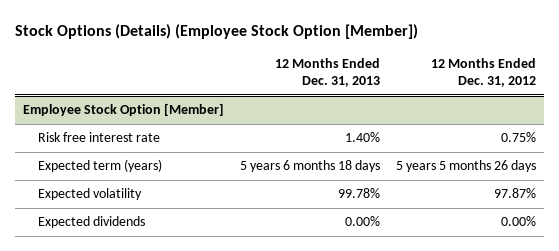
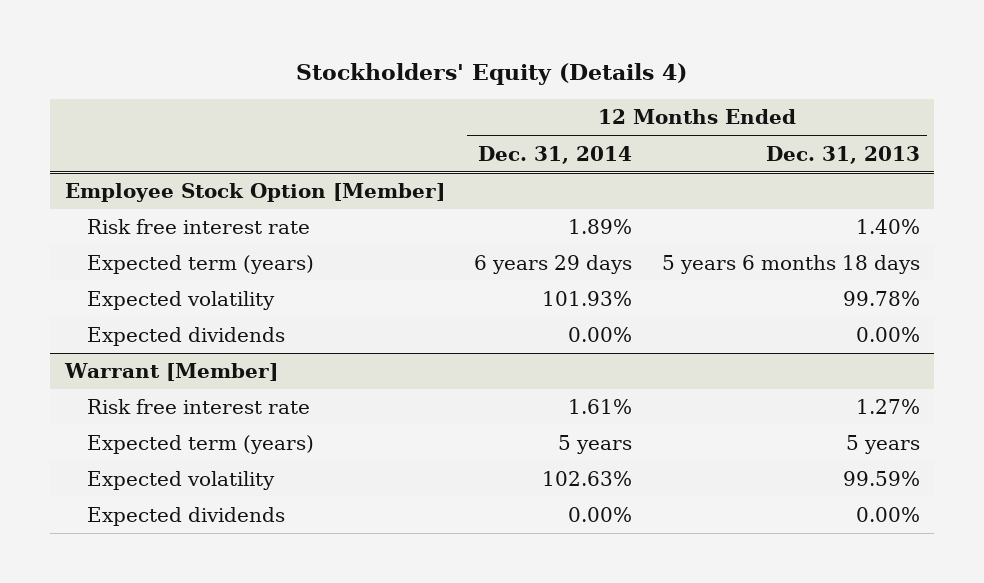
[15,24,419,40] Stock Options (Details) (Employee Stock Option [Member]) -> [296,62,688,85] Stockholders' Equity (Details 4)
[431,58,537,88] 12 Months Ended Dec. 31, 2012 -> none
none -> [478,145,633,164] Dec. 31, 2014
none -> [63,363,278,382] Warrant [Member]
none -> [87,399,311,415] Risk free interest rate
none -> [87,435,315,455] Expected term (years)
none -> [87,471,276,491] Expected volatility
none -> [87,507,286,527] Expected dividends

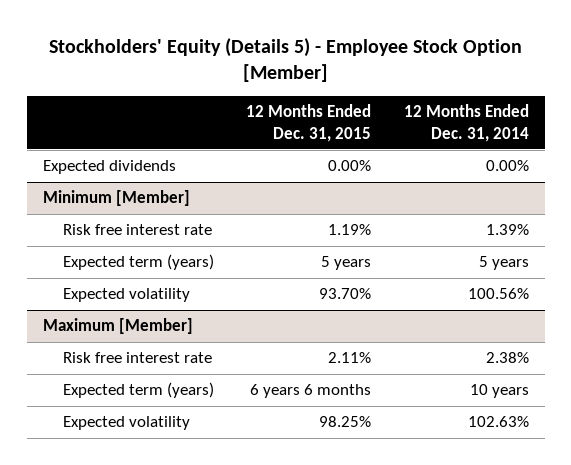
[296,62,688,85] Stockholders' Equity (Details 4) -> [48,37,522,82] Stockholders' Equity (Details 5) - Employee Stock Option [Member]
[765,145,920,164] Dec. 31, 2013 -> none
none -> [246,104,372,142] 12 Months Ended Dec. 31, 2015
[64,183,445,203] Employee Stock Option [Member] -> none
[87,219,311,235] Risk free interest rate -> none
[87,255,315,275] Expected term (years) -> none
[87,291,276,311] Expected volatility -> none
[63,363,278,382] Warrant [Member] -> none
none -> [42,190,190,207] Minimum [Member]
[568,399,633,415] 1.61% -> [485,224,529,236] 1.39%
none -> [63,288,191,303] Expected volatility
none -> [42,318,193,335] Maximum [Member]
none -> [63,352,213,364] Risk free interest rate
none -> [63,382,215,399] Expected term (years)
[87,507,286,527] Expected dividends -> none

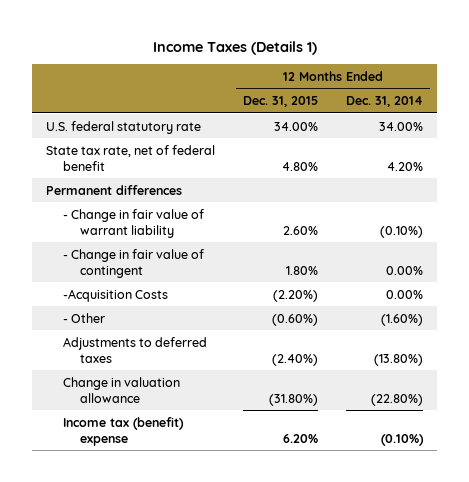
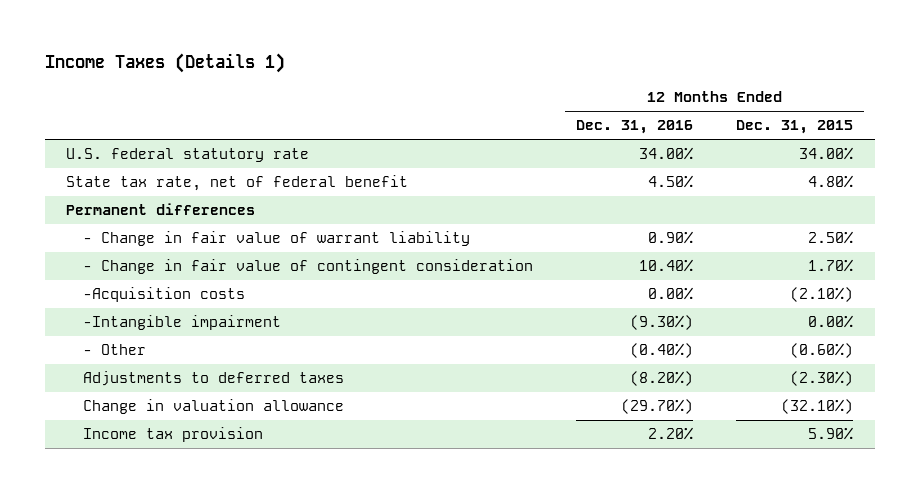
[346,96,424,108] Dec. 31, 2014 -> none
none -> [575,120,693,135] Dec. 31, 2016
[283,225,319,235] 2.60% -> [808,231,854,245] 2.50%
[62,248,204,278] - Change in fair value of contingent -> [82,259,533,275] - Change in fair value of contingent consideration
[286,265,319,275] 1.80% -> [808,259,854,273] 1.70%
[62,288,168,302] -Acquisition Costs -> [82,287,245,303] -Acquisition costs
[273,289,319,302] (2.20%) -> [790,287,854,303] (2.10%)
none -> [82,315,281,331] -Intangible impairment
[272,353,319,366] (2.40%) -> [790,371,854,387] (2.30%)
[269,393,319,406] (31.80%) -> [781,399,854,415] (32.10%)
[62,416,184,446] Income tax (benefit) expense -> [82,427,263,443] Income tax provision
[283,433,319,443] 6.20% -> [808,427,854,441] 5.90%

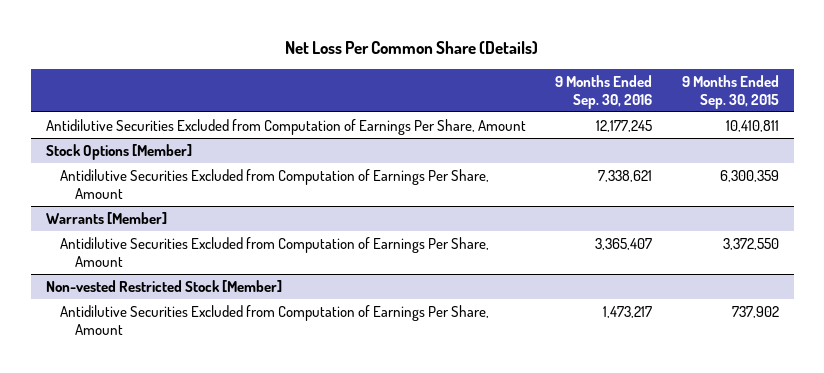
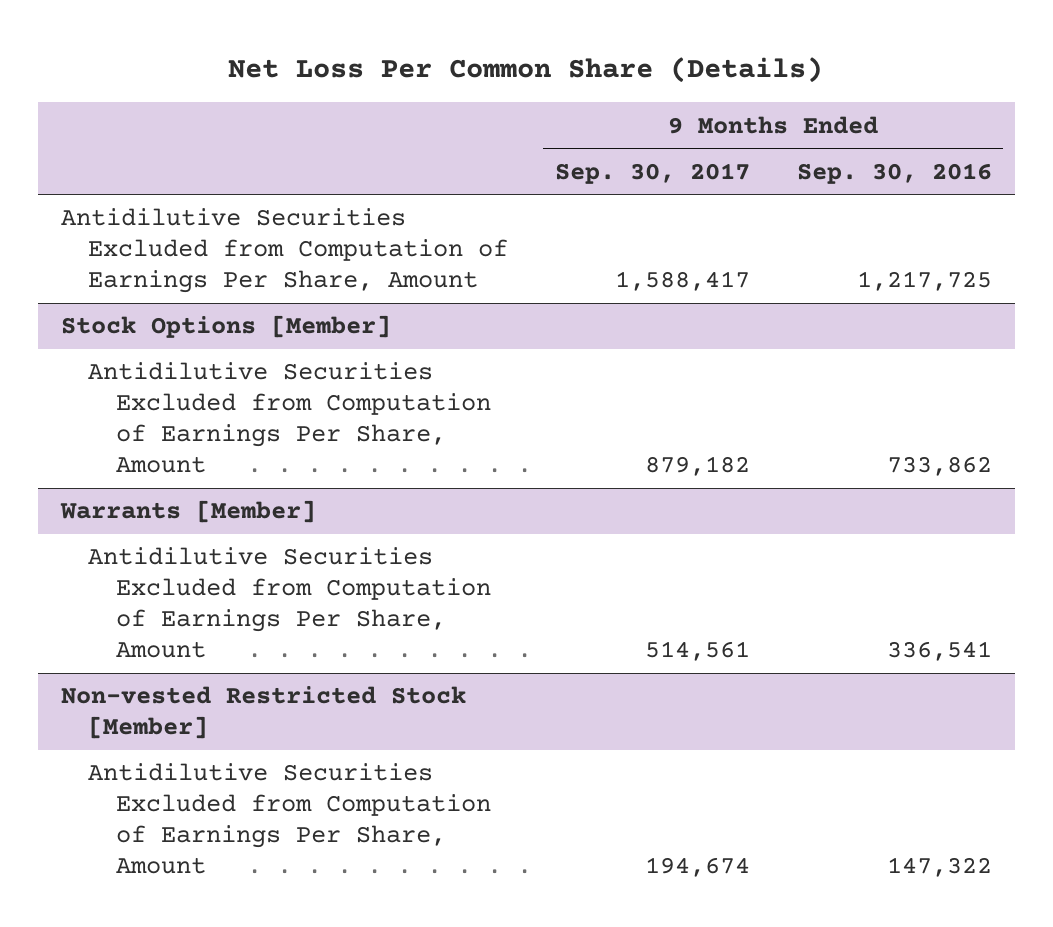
[681,74,779,109] 9 Months Ended Sep. 30, 2015 -> none
none -> [555,162,751,184] Sep. 30, 2017
[596,120,653,133] 12,177,245 -> [856,271,992,292] 1,217,725
[598,170,653,183] 7,338,621 -> [886,456,992,477] 733,862
[595,238,653,251] 3,365,407 -> [886,641,992,662] 336,541
[603,306,653,319] 1,473,217 -> [886,857,992,878] 147,322

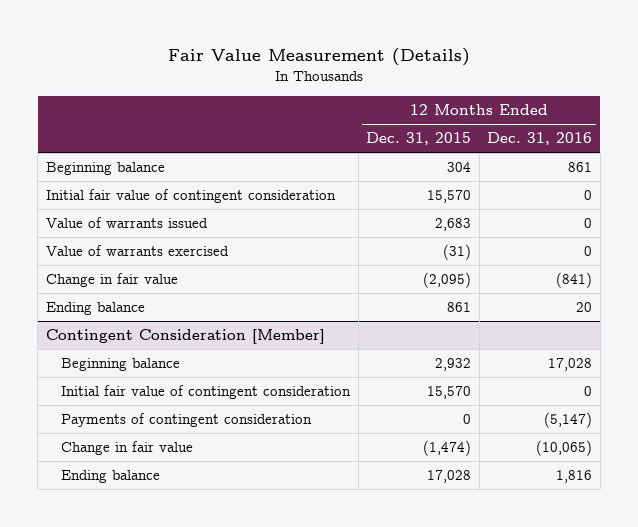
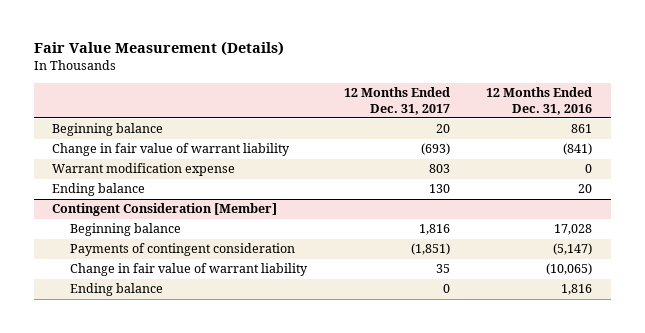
[366,132,472,146] Dec. 31, 2015 -> none
none -> [343,87,450,115] 12 Months Ended Dec. 31, 2017
[45,189,336,204] Initial fair value of contingent consideration -> none
[45,217,208,229] Value of warrants issued -> none
[45,245,229,257] Value of warrants exercised -> none
[45,273,178,288] Change in fair value -> [52,143,291,157] Change in fair value of warrant liability
none -> [52,163,236,177] Warrant modification expense
[61,385,352,400] Initial fair value of contingent consideration -> none
[61,441,194,456] Change in fair value -> [69,263,308,277] Change in fair value of warrant liability

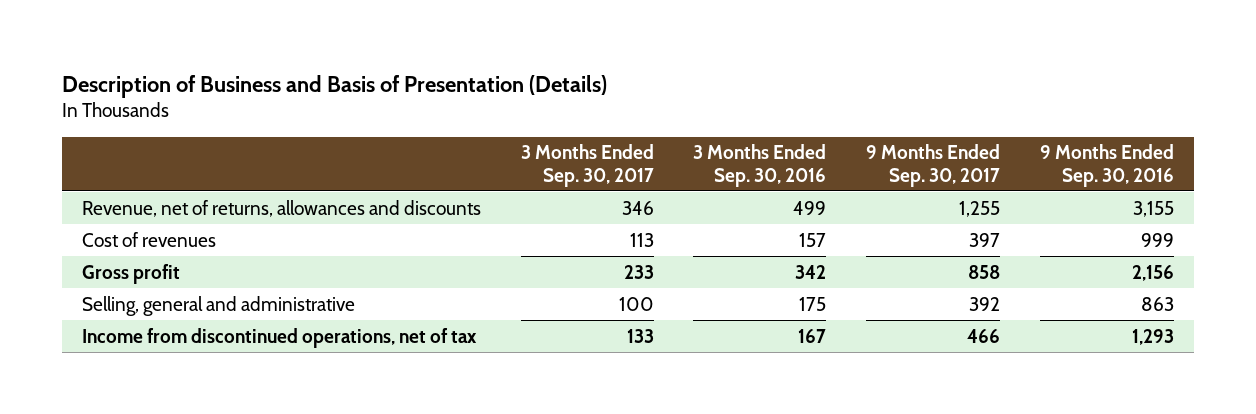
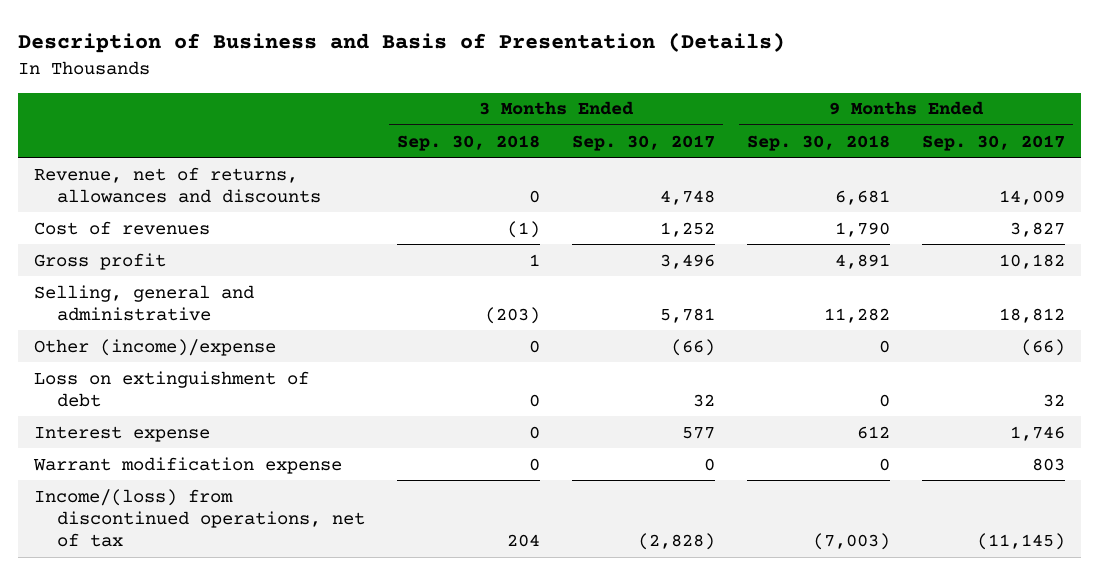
[693,144,827,187] 3 Months Ended Sep. 30, 2016 -> none
[1040,144,1175,187] 9 Months Ended Sep. 30, 2016 -> none
none -> [396,134,540,151] Sep. 30, 2018
none -> [746,134,890,151] Sep. 30, 2018
[621,200,654,215] 346 -> [659,189,715,205] 4,748
[959,200,1001,217] 1,255 -> [998,189,1065,205] 14,009
[629,232,654,247] 113 -> [659,221,715,237] 1,252
[969,232,1001,247] 397 -> [1009,221,1065,237] 3,827
[623,264,654,279] 233 -> [659,253,715,269] 3,496
[968,264,1001,279] 858 -> [998,253,1065,269] 10,182
[618,296,654,311] 100 -> [659,307,715,323] 5,781
[969,296,1001,311] 392 -> [998,307,1065,323] 18,812
none -> [34,338,277,356] Other (income)/expense
none -> [34,370,310,407] Loss on extinguishment of debt
none -> [34,425,211,442] Interest expense
none -> [33,456,343,474] Warrant modification expense
[81,327,477,348] Income from discontinued operations, net of tax -> [34,488,365,547] Income/(loss) from discontinued operations, net of tax
[626,328,654,343] 133 -> [637,532,715,550] (2,828)
[967,328,1001,343] 466 -> [976,532,1065,550] (11,145)

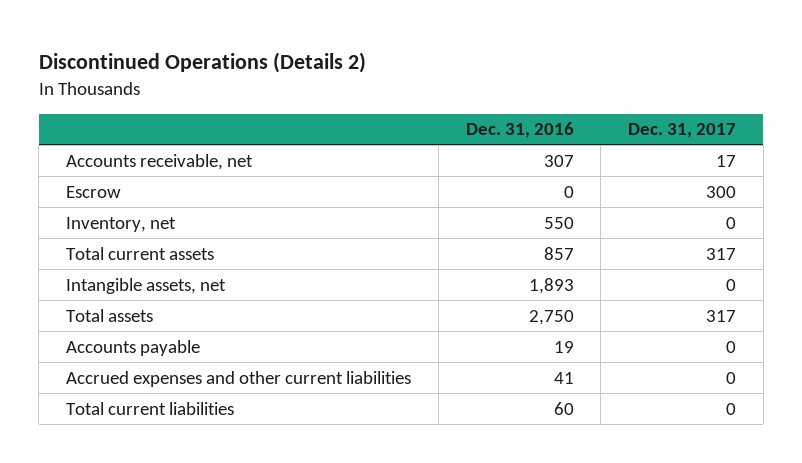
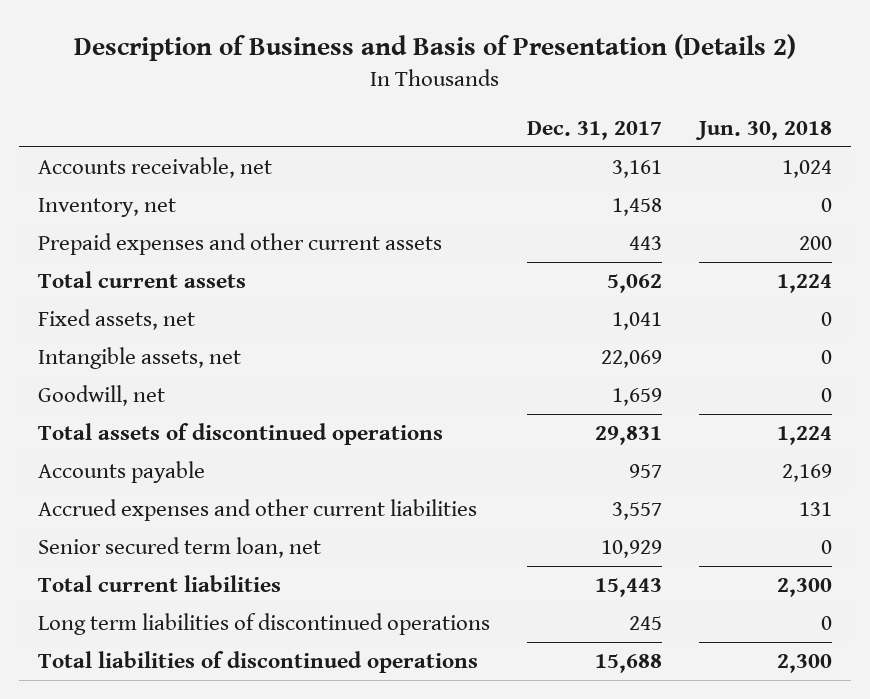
[38,51,366,73] Discontinued Operations (Details 2) -> [74,34,797,62] Description of Business and Basis of Presentation (Details 2)
[465,122,574,139] Dec. 31, 2016 -> none
none -> [695,121,833,141] Jun. 30, 2018
[66,185,122,198] Escrow -> none
[716,154,737,167] 17 -> [612,159,663,178] 3,161
[726,216,737,229] 0 -> [612,197,663,216] 1,458
none -> [37,232,442,255] Prepaid expenses and other current assets
[706,247,737,260] 317 -> [607,273,663,293] 5,062
none -> [37,308,195,330] Fixed assets, net
[726,278,737,291] 0 -> [601,349,663,368] 22,069
none -> [37,384,165,406] Goodwill, net
[66,308,154,322] Total assets -> [37,422,443,445] Total assets of discontinued operations
[706,309,737,322] 317 -> [595,425,663,445] 29,831
[726,340,737,353] 0 -> [629,463,663,478] 957
[726,371,737,384] 0 -> [612,501,663,520] 3,557
none -> [37,536,321,558] Senior secured term loan, net
[726,402,737,415] 0 -> [595,577,663,597] 15,443
none -> [37,612,490,635] Long term liabilities of discontinued operations
none -> [37,650,478,673] Total liabilities of discontinued operations

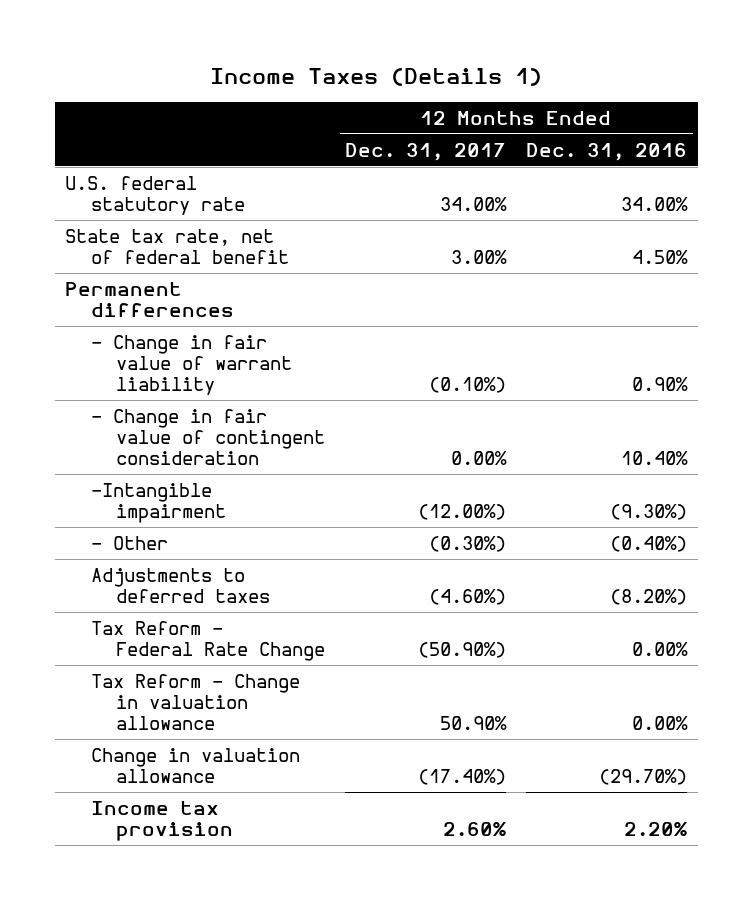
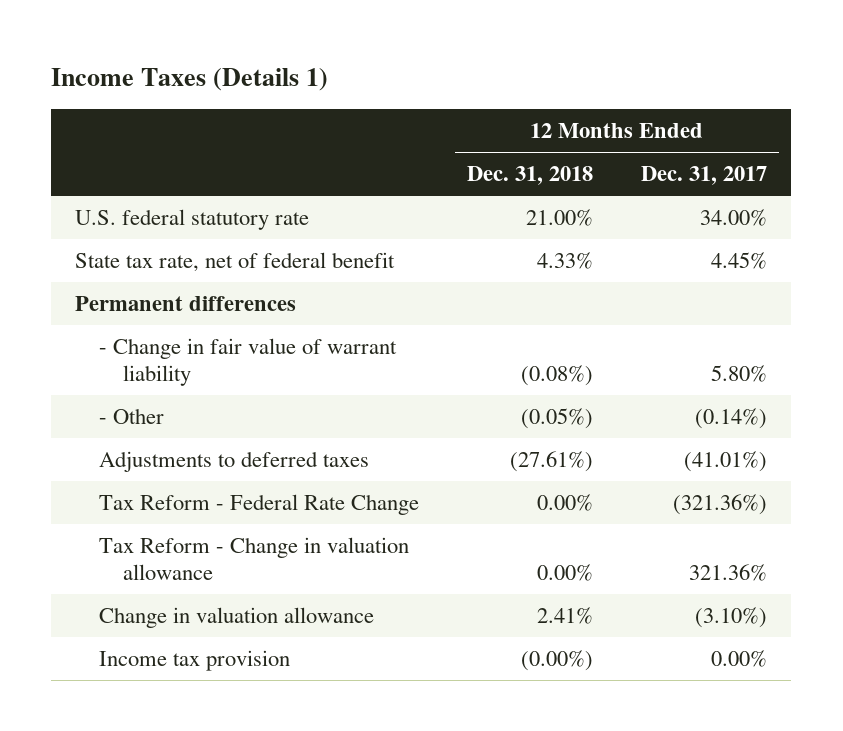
[526,142,688,161] Dec. 31, 2016 -> none
none -> [467,166,594,186] Dec. 31, 2018
[451,250,508,265] 3.00% -> [711,252,768,270] 4.45%
[90,408,325,466] - Change in fair value of contingent consideration -> none
[90,482,226,524] -Intangible impairment -> none
[429,377,507,394] (0.10%) -> [711,364,768,382] 5.80%
[429,535,507,552] (0.30%) -> [695,408,768,430] (0.14%)
[429,589,507,606] (4.60%) -> [684,451,768,473] (41.01%)
[418,642,507,659] (50.90%) -> [673,494,768,516] (321.36%)
[440,716,508,731] 50.90% -> [689,563,768,581] 321.36%
[418,769,507,786] (17.40%) -> [695,607,768,629] (3.10%)
[443,822,508,837] 2.60% -> [711,650,768,668] 0.00%

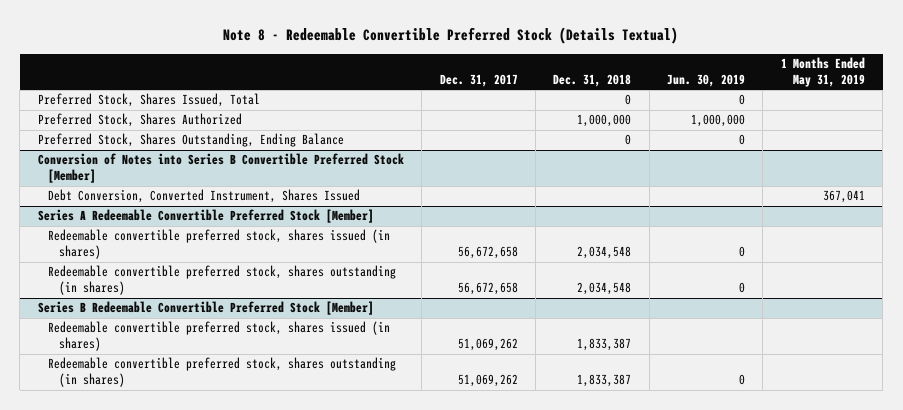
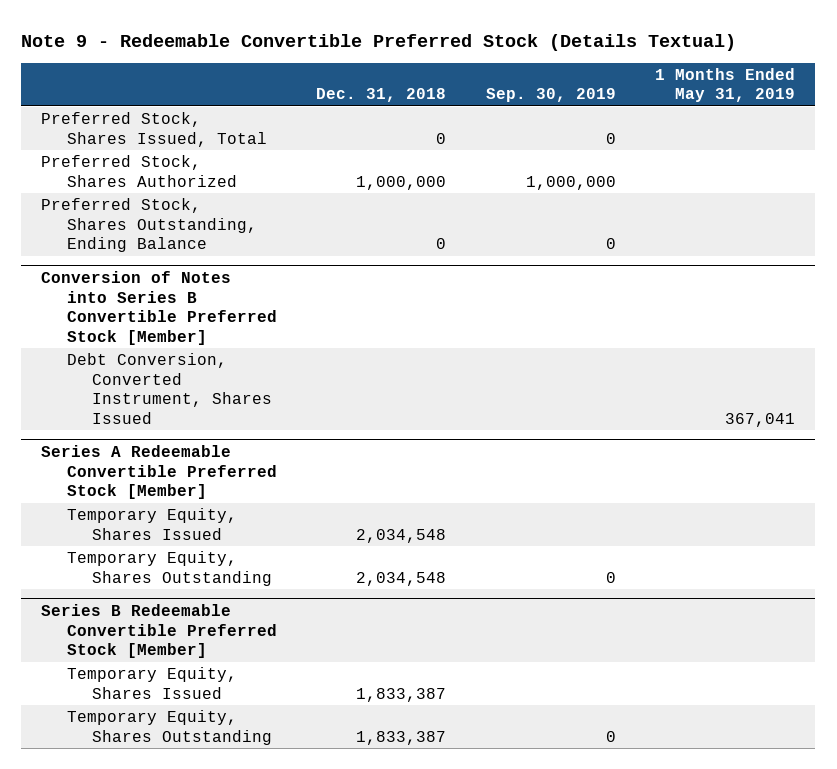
[223,27,679,45] Note 8 - Redeemable Convertible Preferred Stock (Details Textual) -> [21,33,737,51] Note 9 - Redeemable Convertible Preferred Stock (Details Textual)
[439,73,518,87] Dec. 31, 2017 -> none
[667,73,746,87] Jun. 30, 2019 -> none
none -> [485,88,616,103] Sep. 30, 2019
[48,229,391,260] Redeemable convertible preferred stock, shares issued (in shares) -> [66,508,237,540] Temporary Equity, Shares Issued
[48,265,397,296] Redeemable convertible preferred stock, shares outstanding (in shares) -> [66,551,273,586] Temporary Equity, Shares Outstanding
[48,321,391,352] Redeemable convertible preferred stock, shares issued (in shares) -> [66,667,237,699] Temporary Equity, Shares Issued
[48,357,397,388] Redeemable convertible preferred stock, shares outstanding (in shares) -> [66,710,273,745] Temporary Equity, Shares Outstanding

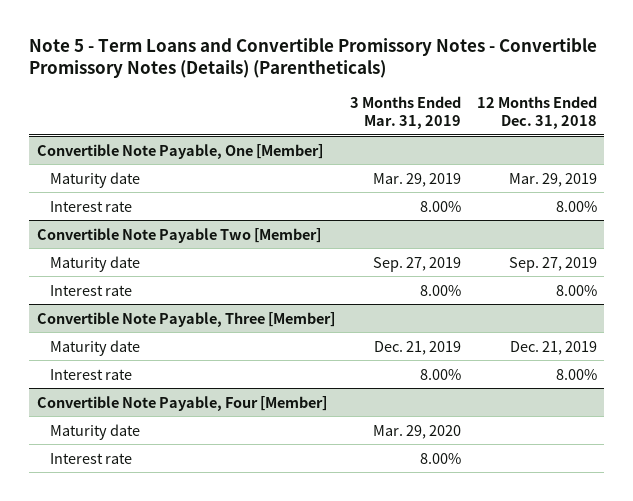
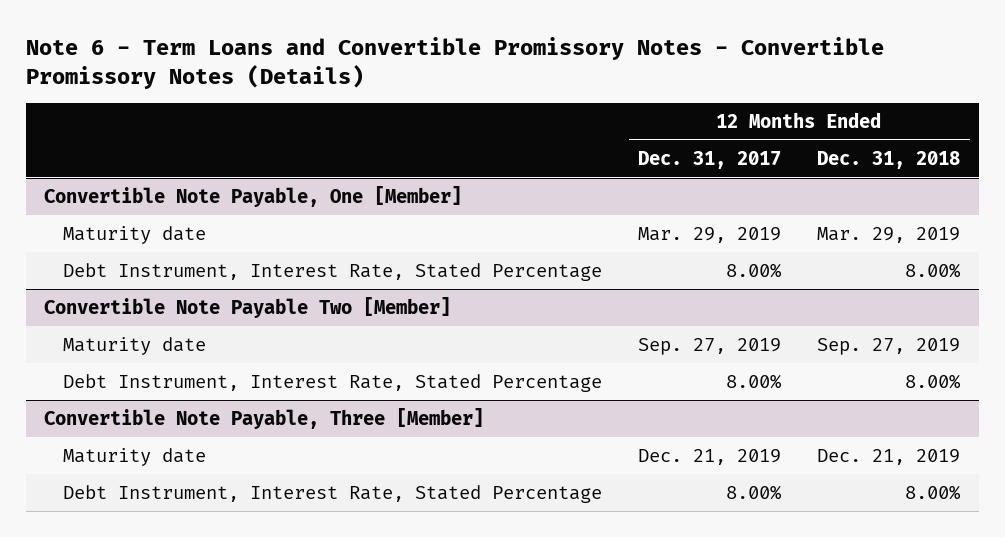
[28,37,597,79] Note 5 - Term Loans and Convertible Promissory Notes - Convertible Promissory Notes (Details) (Parentheticals) -> [26,37,885,89] Note 6 - Term Loans and Convertible Promissory Notes - Convertible Promissory Notes (Details)
[350,96,462,130] 3 Months Ended Mar. 31, 2019 -> none
none -> [638,150,782,169] Dec. 31, 2017
[49,200,132,212] Interest rate -> [63,263,603,282] Debt Instrument, Interest Rate, Stated Percentage
[49,284,132,296] Interest rate -> [63,374,603,393] Debt Instrument, Interest Rate, Stated Percentage
[36,395,327,411] Convertible Note Payable, Four [Member] -> none
[49,423,140,440] Maturity date -> none
[49,452,132,464] Interest rate -> none
[49,368,132,380] Interest rate -> [63,485,603,504] Debt Instrument, Interest Rate, Stated Percentage

